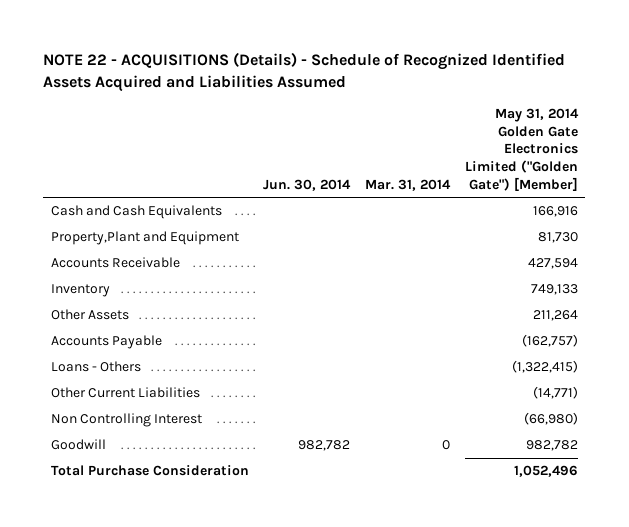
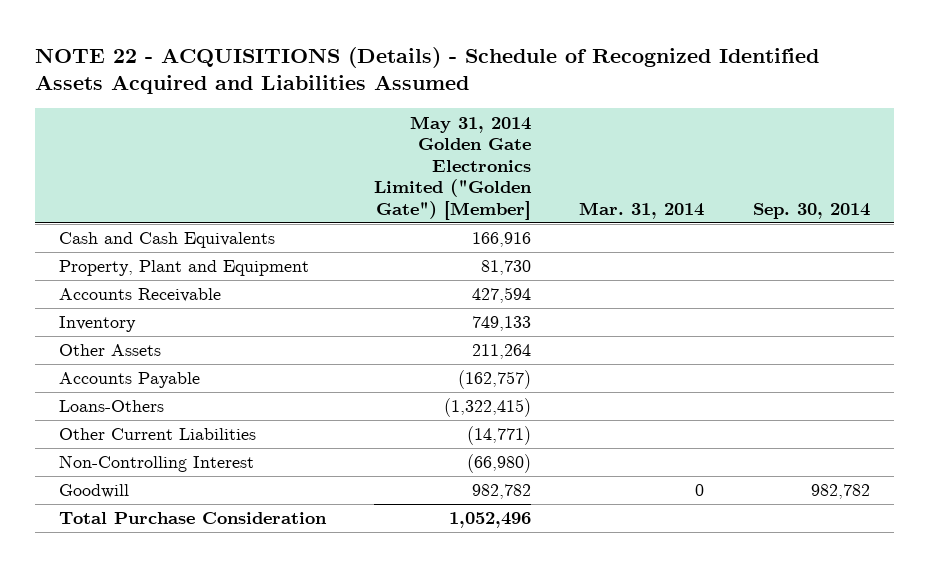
[263,178,352,191] Jun. 30, 2014 -> none
none -> [752,202,870,219] Sep. 30, 2014
[50,231,239,246] Property,Plant and Equipment -> [58,260,309,277] Property, Plant and Equipment
[50,361,141,373] Loans - Others -> [58,400,164,413] Loans-Others
[50,413,202,428] Non Controlling Interest -> [58,455,254,473] Non-Controlling Interest

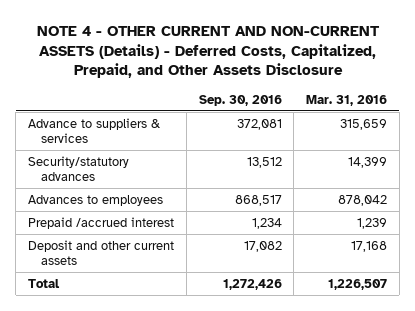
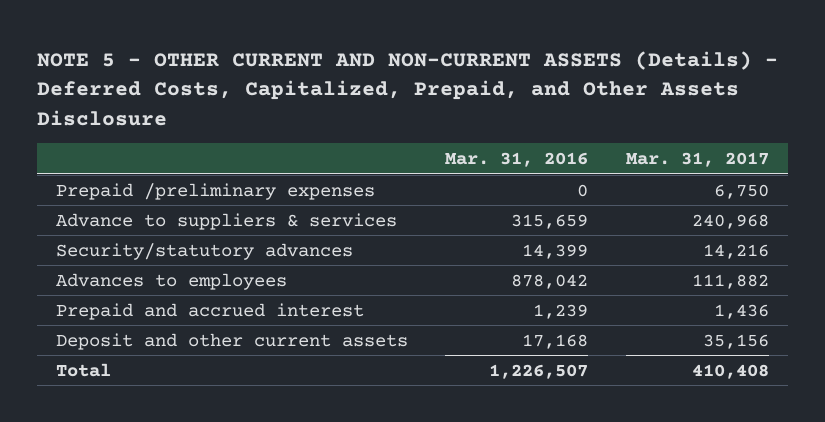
[36,25,380,79] NOTE 4 - OTHER CURRENT AND NON-CURRENT ASSETS (Details) - Deferred Costs, Capitalized, Prepaid, and Other Assets Disclosure -> [37,51,779,126] NOTE 5 - OTHER CURRENT AND NON-CURRENT ASSETS (Details) - Deferred Costs, Capitalized, Prepaid, and Other Assets Disclosure
[198,94,282,106] Sep. 30, 2016 -> none
none -> [625,152,769,168] Mar. 31, 2017
none -> [55,182,375,200] Prepaid /preliminary expenses
[28,216,175,229] Prepaid /accrued interest -> [55,302,364,320] Prepaid and accrued interest

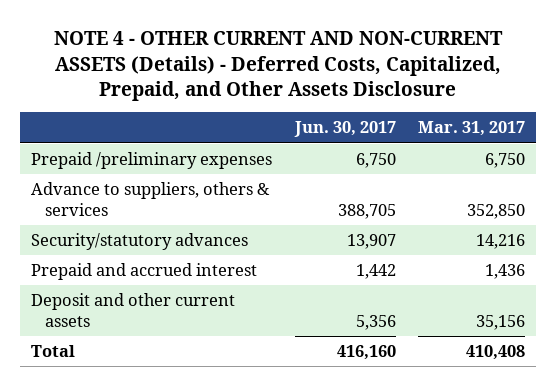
[37,51,779,126] NOTE 5 - OTHER CURRENT AND NON-CURRENT ASSETS (Details) - Deferred Costs, Capitalized, Prepaid, and Other Assets Disclosure -> [54,31,504,101] NOTE 4 - OTHER CURRENT AND NON-CURRENT ASSETS (Details) - Deferred Costs, Capitalized, Prepaid, and Other Assets Disclosure
[445,152,589,168] Mar. 31, 2016 -> none
none -> [293,121,396,138] Jun. 30, 2017
[55,212,397,230] Advance to suppliers & services -> [31,182,271,216] Advance to suppliers, others & services
[691,213,769,229] 240,968 -> [466,203,525,219] 352,850
[55,272,287,290] Advances to employees -> none

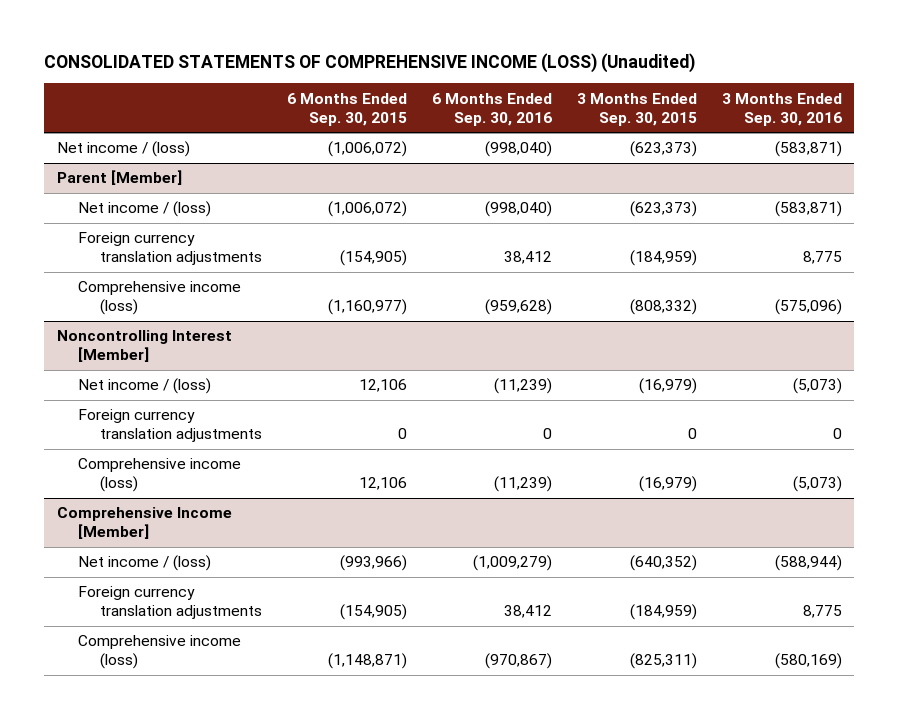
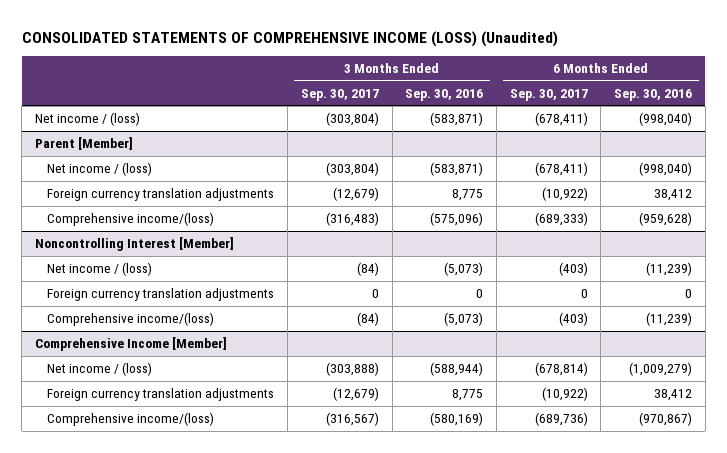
[286,92,407,126] 6 Months Ended Sep. 30, 2015 -> none
[576,92,697,126] 3 Months Ended Sep. 30, 2015 -> none
none -> [300,88,379,101] Sep. 30, 2017
none -> [509,88,588,101] Sep. 30, 2017
[78,281,242,316] Comprehensive income (loss) -> [47,212,215,227] Comprehensive income/(loss)
[78,458,242,493] Comprehensive income (loss) -> [47,312,215,327] Comprehensive income/(loss)
[78,635,242,670] Comprehensive income (loss) -> [47,412,215,427] Comprehensive income/(loss)

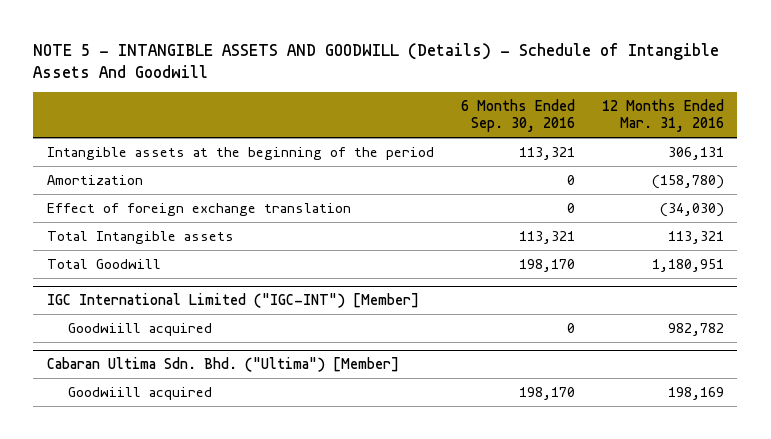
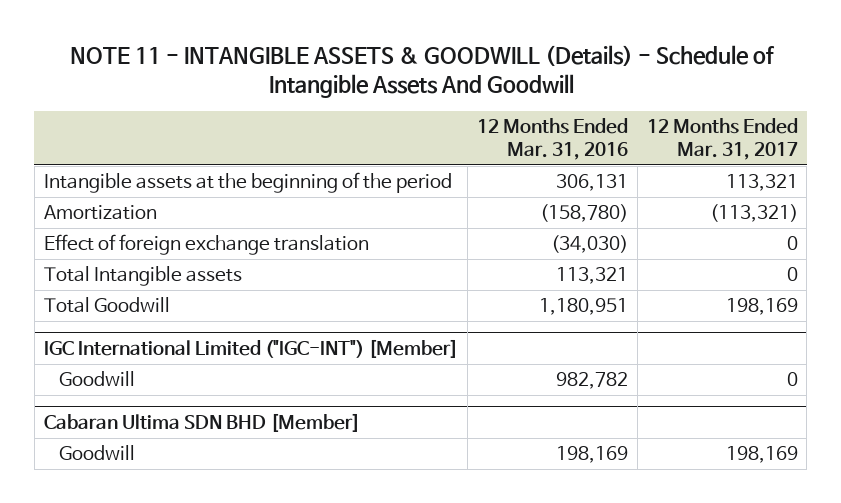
[33,42,720,78] NOTE 5 - INTANGIBLE ASSETS AND GOODWILL (Details) - Schedule of Intangible Assets And Goodwill -> [69,45,775,98] NOTE 11 - INTANGIBLE ASSETS & GOODWILL (Details) - Schedule of Intangible Assets And Goodwill
[460,98,575,133] 6 Months Ended Sep. 30, 2016 -> none
none -> [646,117,798,160] 12 Months Ended Mar. 31, 2017
[67,322,212,336] Goodwiill acquired -> [58,371,135,387] Goodwill
[46,357,399,373] Cabaran Ultima Sdn. Bhd. ("Ultima") [Member] -> [43,412,360,432] Cabaran Ultima SDN BHD [Member]
[67,386,212,400] Goodwiill acquired -> [58,445,135,461] Goodwill

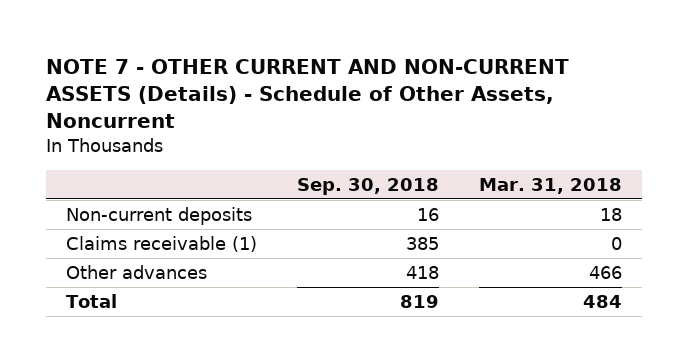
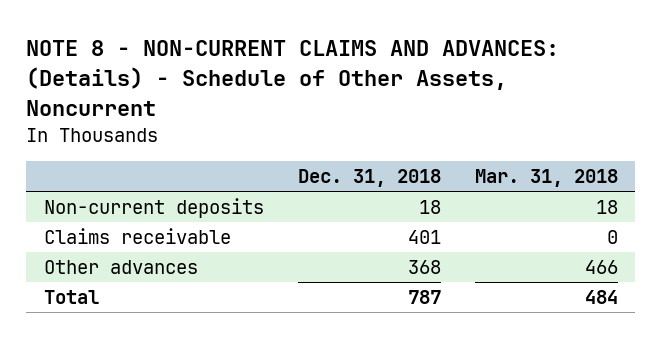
[46,58,570,129] NOTE 7 - OTHER CURRENT AND NON-CURRENT ASSETS (Details) - Schedule of Other Assets, Noncurrent -> [26,40,560,116] NOTE 8 - NON-CURRENT CLAIMS AND ADVANCES: (Details) - Schedule of Other Assets, Noncurrent
[297,177,440,195] Sep. 30, 2018 -> none
none -> [297,169,441,188] Dec. 31, 2018
[66,236,258,253] Claims receivable (1) -> [43,228,231,245] Claims receivable

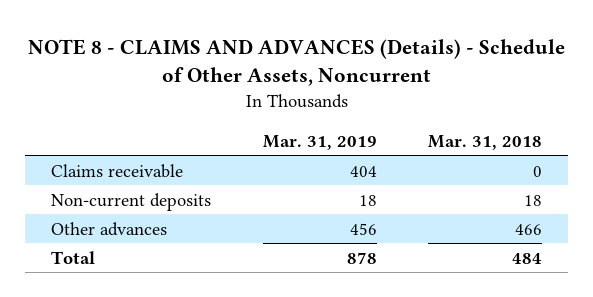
[26,40,560,116] NOTE 8 - NON-CURRENT CLAIMS AND ADVANCES: (Details) - Schedule of Other Assets, Noncurrent -> [27,38,565,87] NOTE 8 - CLAIMS AND ADVANCES (Details) - Schedule of Other Assets, Noncurrent
[297,169,441,188] Dec. 31, 2018 -> none
none -> [262,134,377,150] Mar. 31, 2019
[43,198,264,219] Non-current deposits -> [50,192,211,211] Non-current deposits

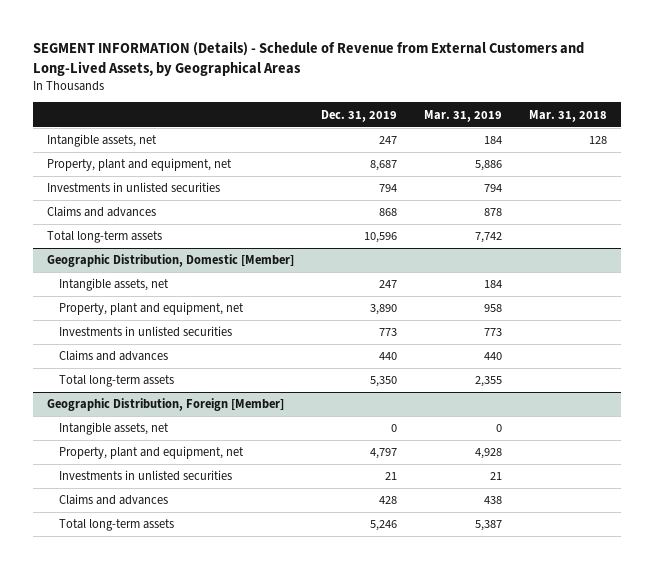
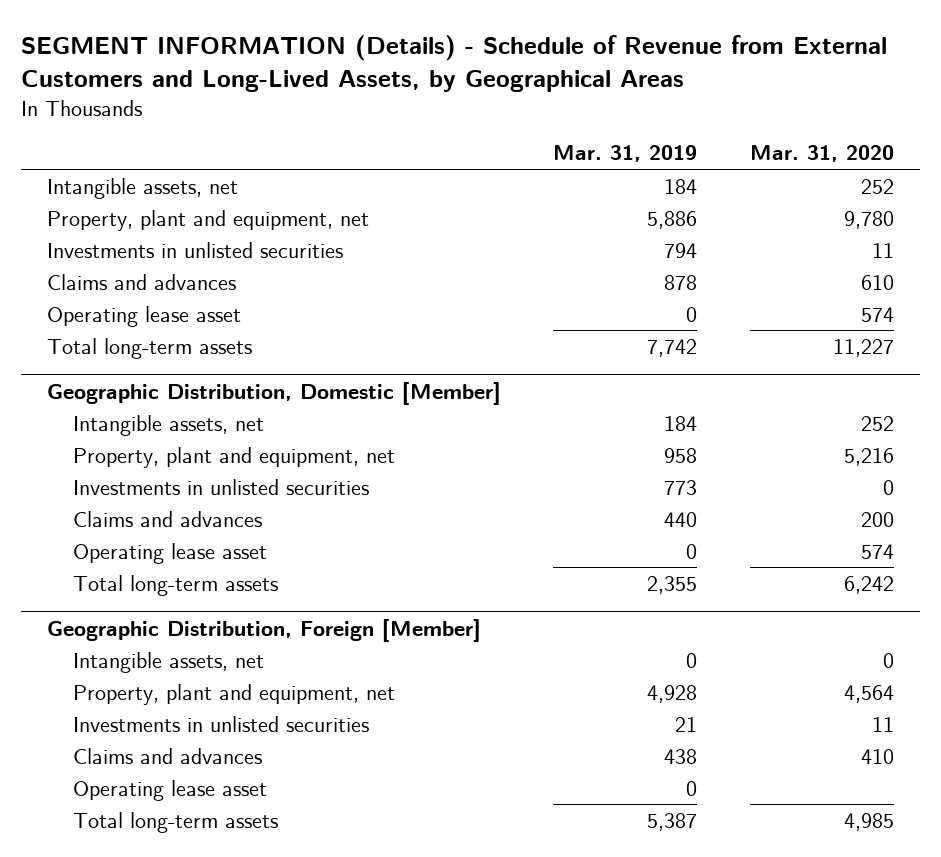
[321,109,398,122] Dec. 31, 2019 -> none
[529,109,608,122] Mar. 31, 2018 -> none
none -> [749,145,894,163] Mar. 31, 2020
none -> [46,305,241,327] Operating lease asset
none -> [73,542,268,564] Operating lease asset
none -> [73,779,268,801] Operating lease asset

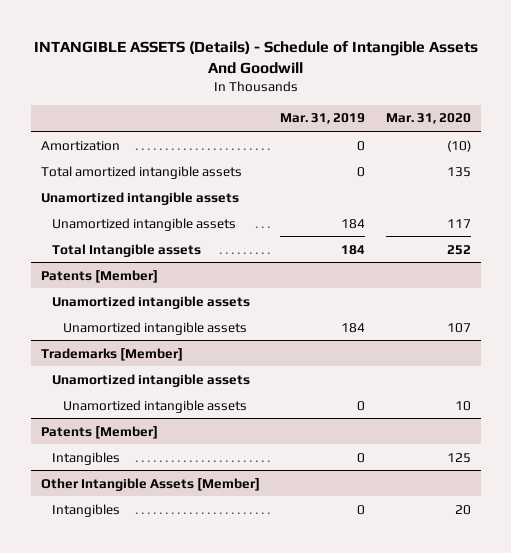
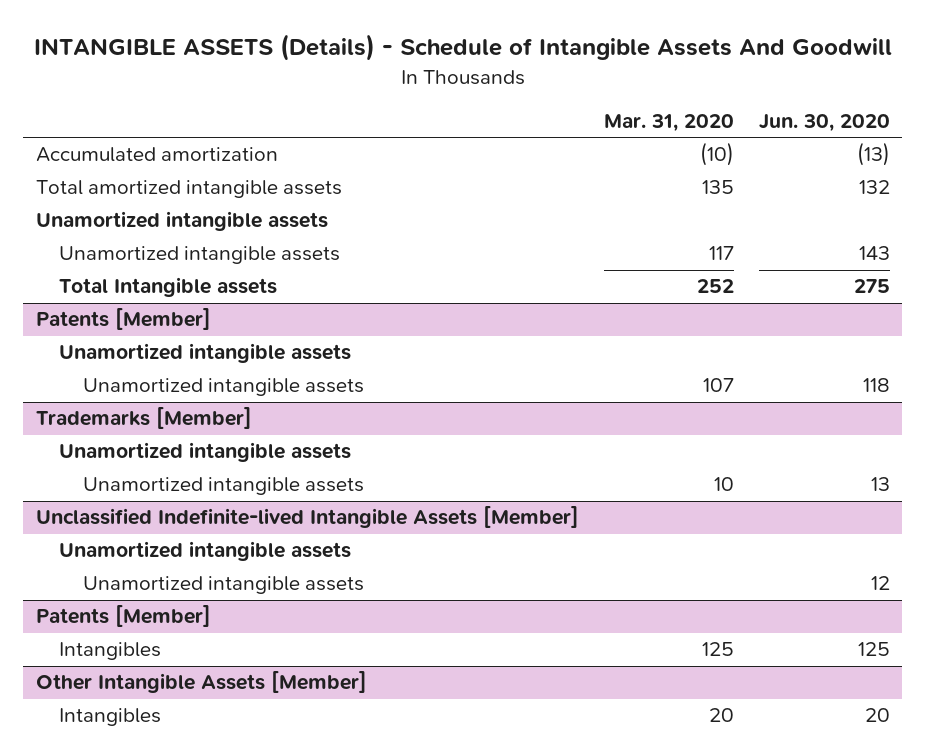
[280,113,366,125] Mar. 31, 2019 -> none
none -> [758,113,890,132] Jun. 30, 2020
[40,140,120,151] Amortization -> [35,147,278,163] Accumulated amortization
none -> [35,506,579,529] Unclassified Indefinite-lived Intangible Assets [Member]
none -> [59,541,352,562] Unamortized intangible assets
none -> [82,576,364,595] Unamortized intangible assets

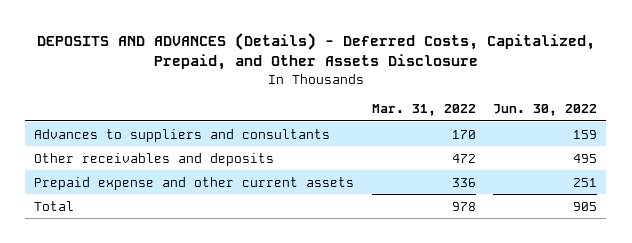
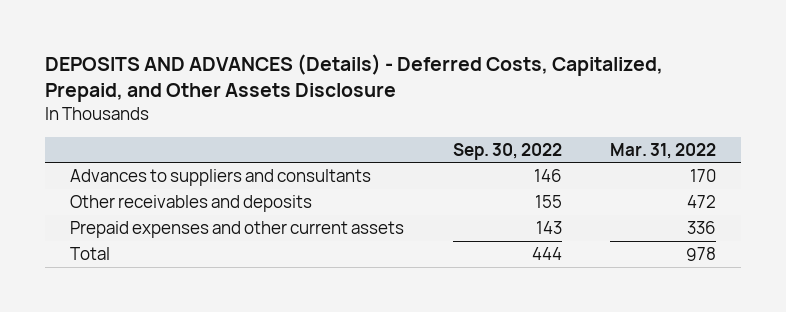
[493,104,598,117] Jun. 30, 2022 -> none
none -> [452,142,562,160] Sep. 30, 2022
[34,176,355,190] Prepaid expense and other current assets -> [69,220,404,238] Prepaid expenses and other current assets

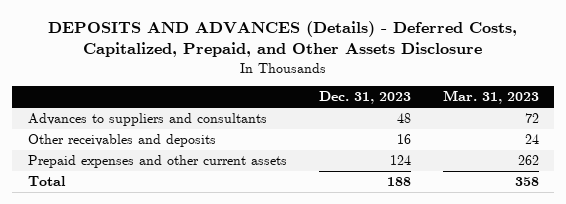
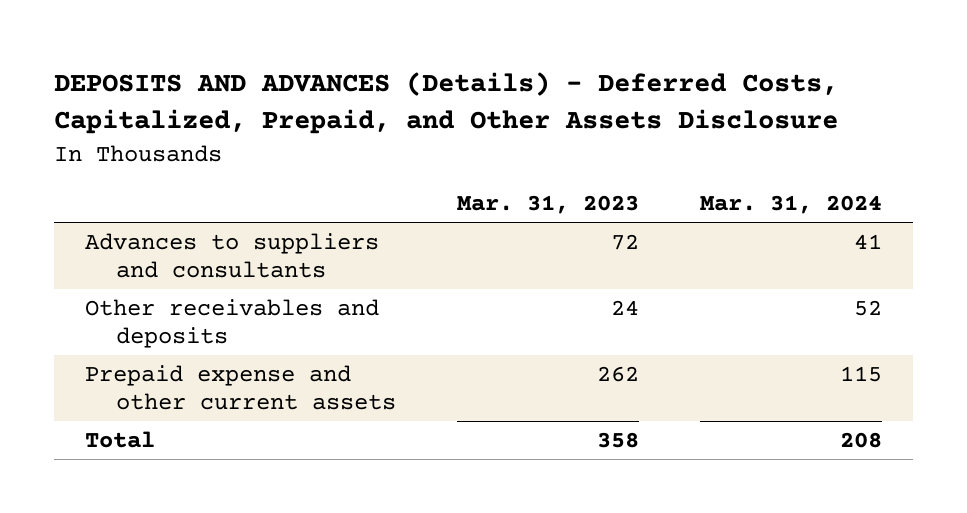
[318,91,411,105] Dec. 31, 2023 -> none
none -> [700,195,883,215] Mar. 31, 2024
[27,155,287,169] Prepaid expenses and other current assets -> [84,364,397,410] Prepaid expense and other current assets

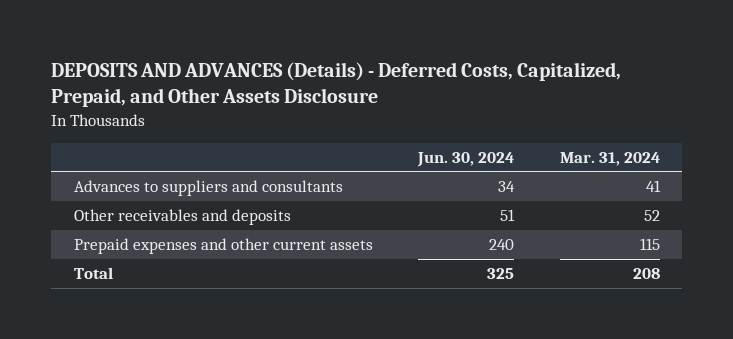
[457,195,640,215] Mar. 31, 2023 -> none
none -> [417,151,515,167] Jun. 30, 2024
[84,364,397,410] Prepaid expense and other current assets -> [73,238,373,255] Prepaid expenses and other current assets

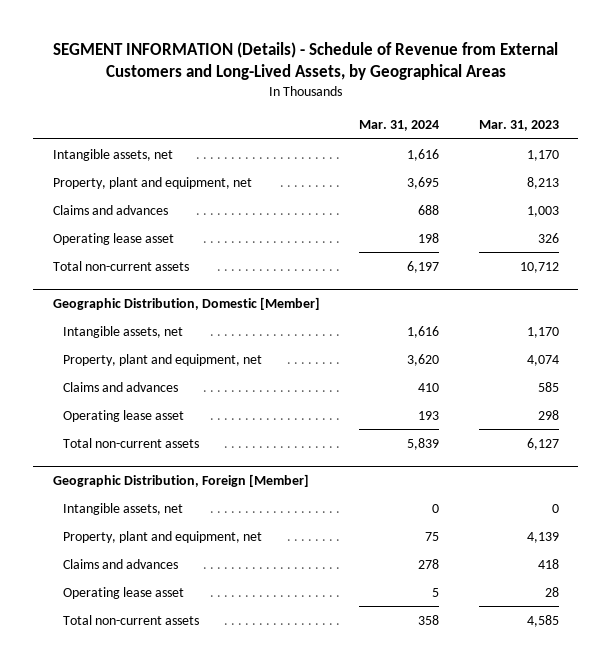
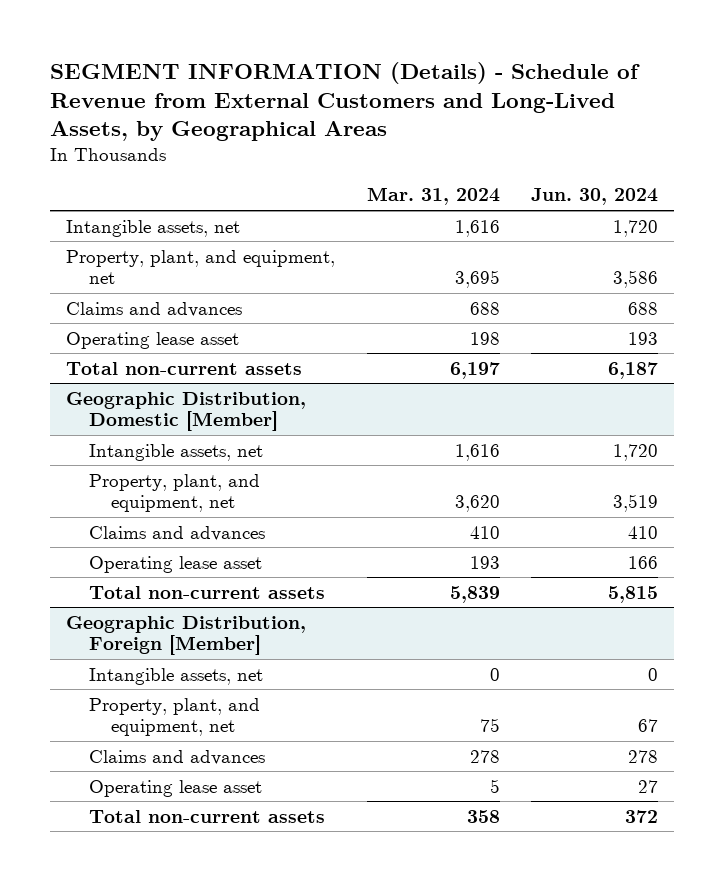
[478,120,559,132] Mar. 31, 2023 -> none
none -> [530,188,658,206] Jun. 30, 2024
[53,176,253,189] Property, plant and equipment, net -> [66,249,336,285] Property, plant, and equipment, net
[63,353,263,366] Property, plant and equipment, net -> [88,473,260,513] Property, plant, and equipment, net
[63,530,263,543] Property, plant and equipment, net -> [88,697,260,737] Property, plant, and equipment, net

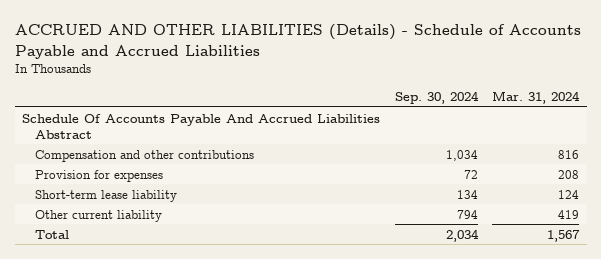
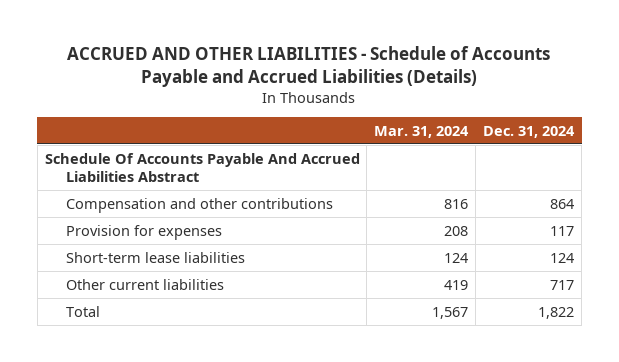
[14,24,581,59] ACCRUED AND OTHER LIABILITIES (Details) - Schedule of Accounts Payable and Accrued Liabilities -> [67,45,551,87] ACCRUED AND OTHER LIABILITIES - Schedule of Accounts Payable and Accrued Liabilities (Details)
[394,91,479,105] Sep. 30, 2024 -> none
none -> [483,125,576,138] Dec. 31, 2024
[34,189,177,202] Short-term lease liability -> [66,251,246,263] Short-term lease liabilities
[34,209,162,222] Other current liability -> [66,278,225,290] Other current liabilities

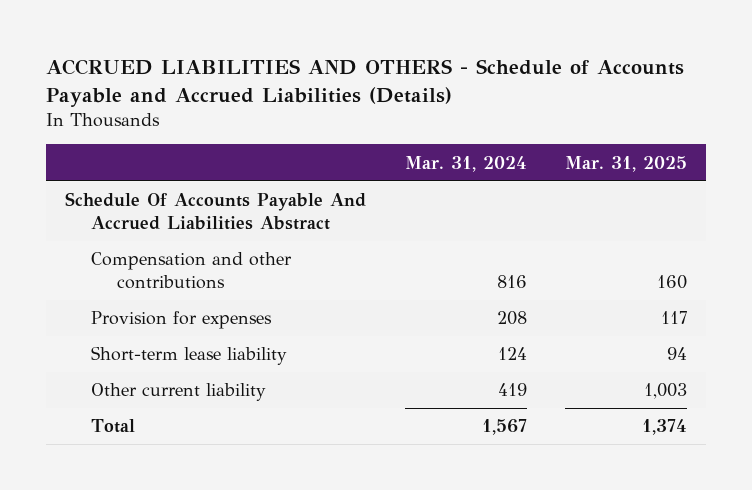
[67,45,551,87] ACCRUED AND OTHER LIABILITIES - Schedule of Accounts Payable and Accrued Liabilities (Details) -> [46,59,685,108] ACCRUED LIABILITIES AND OTHERS - Schedule of Accounts Payable and Accrued Liabilities (Details)
[483,125,576,138] Dec. 31, 2024 -> none
none -> [564,155,687,172] Mar. 31, 2025
[66,251,246,263] Short-term lease liabilities -> [91,346,288,366] Short-term lease liability
[66,278,225,290] Other current liabilities -> [91,383,267,402] Other current liability

